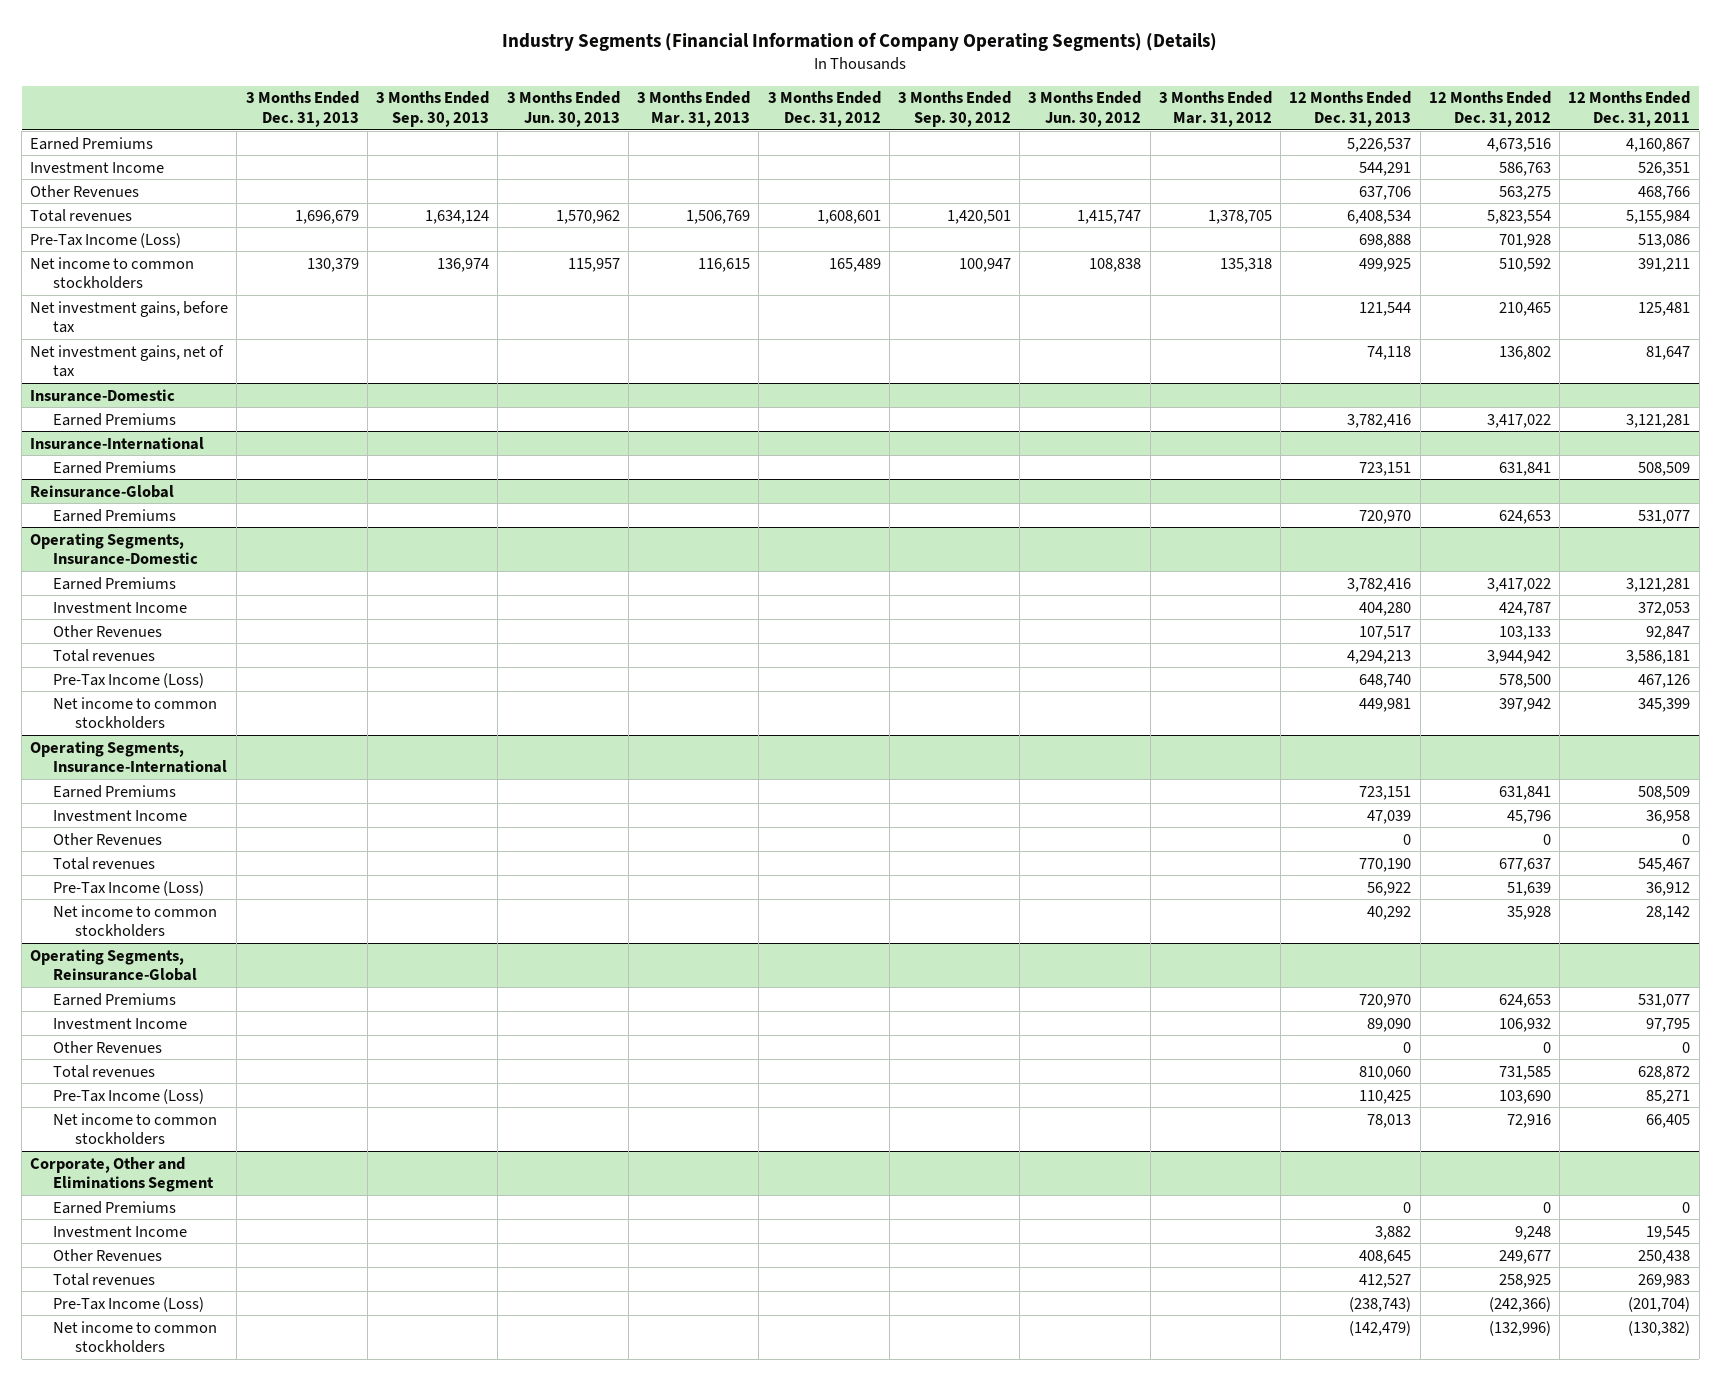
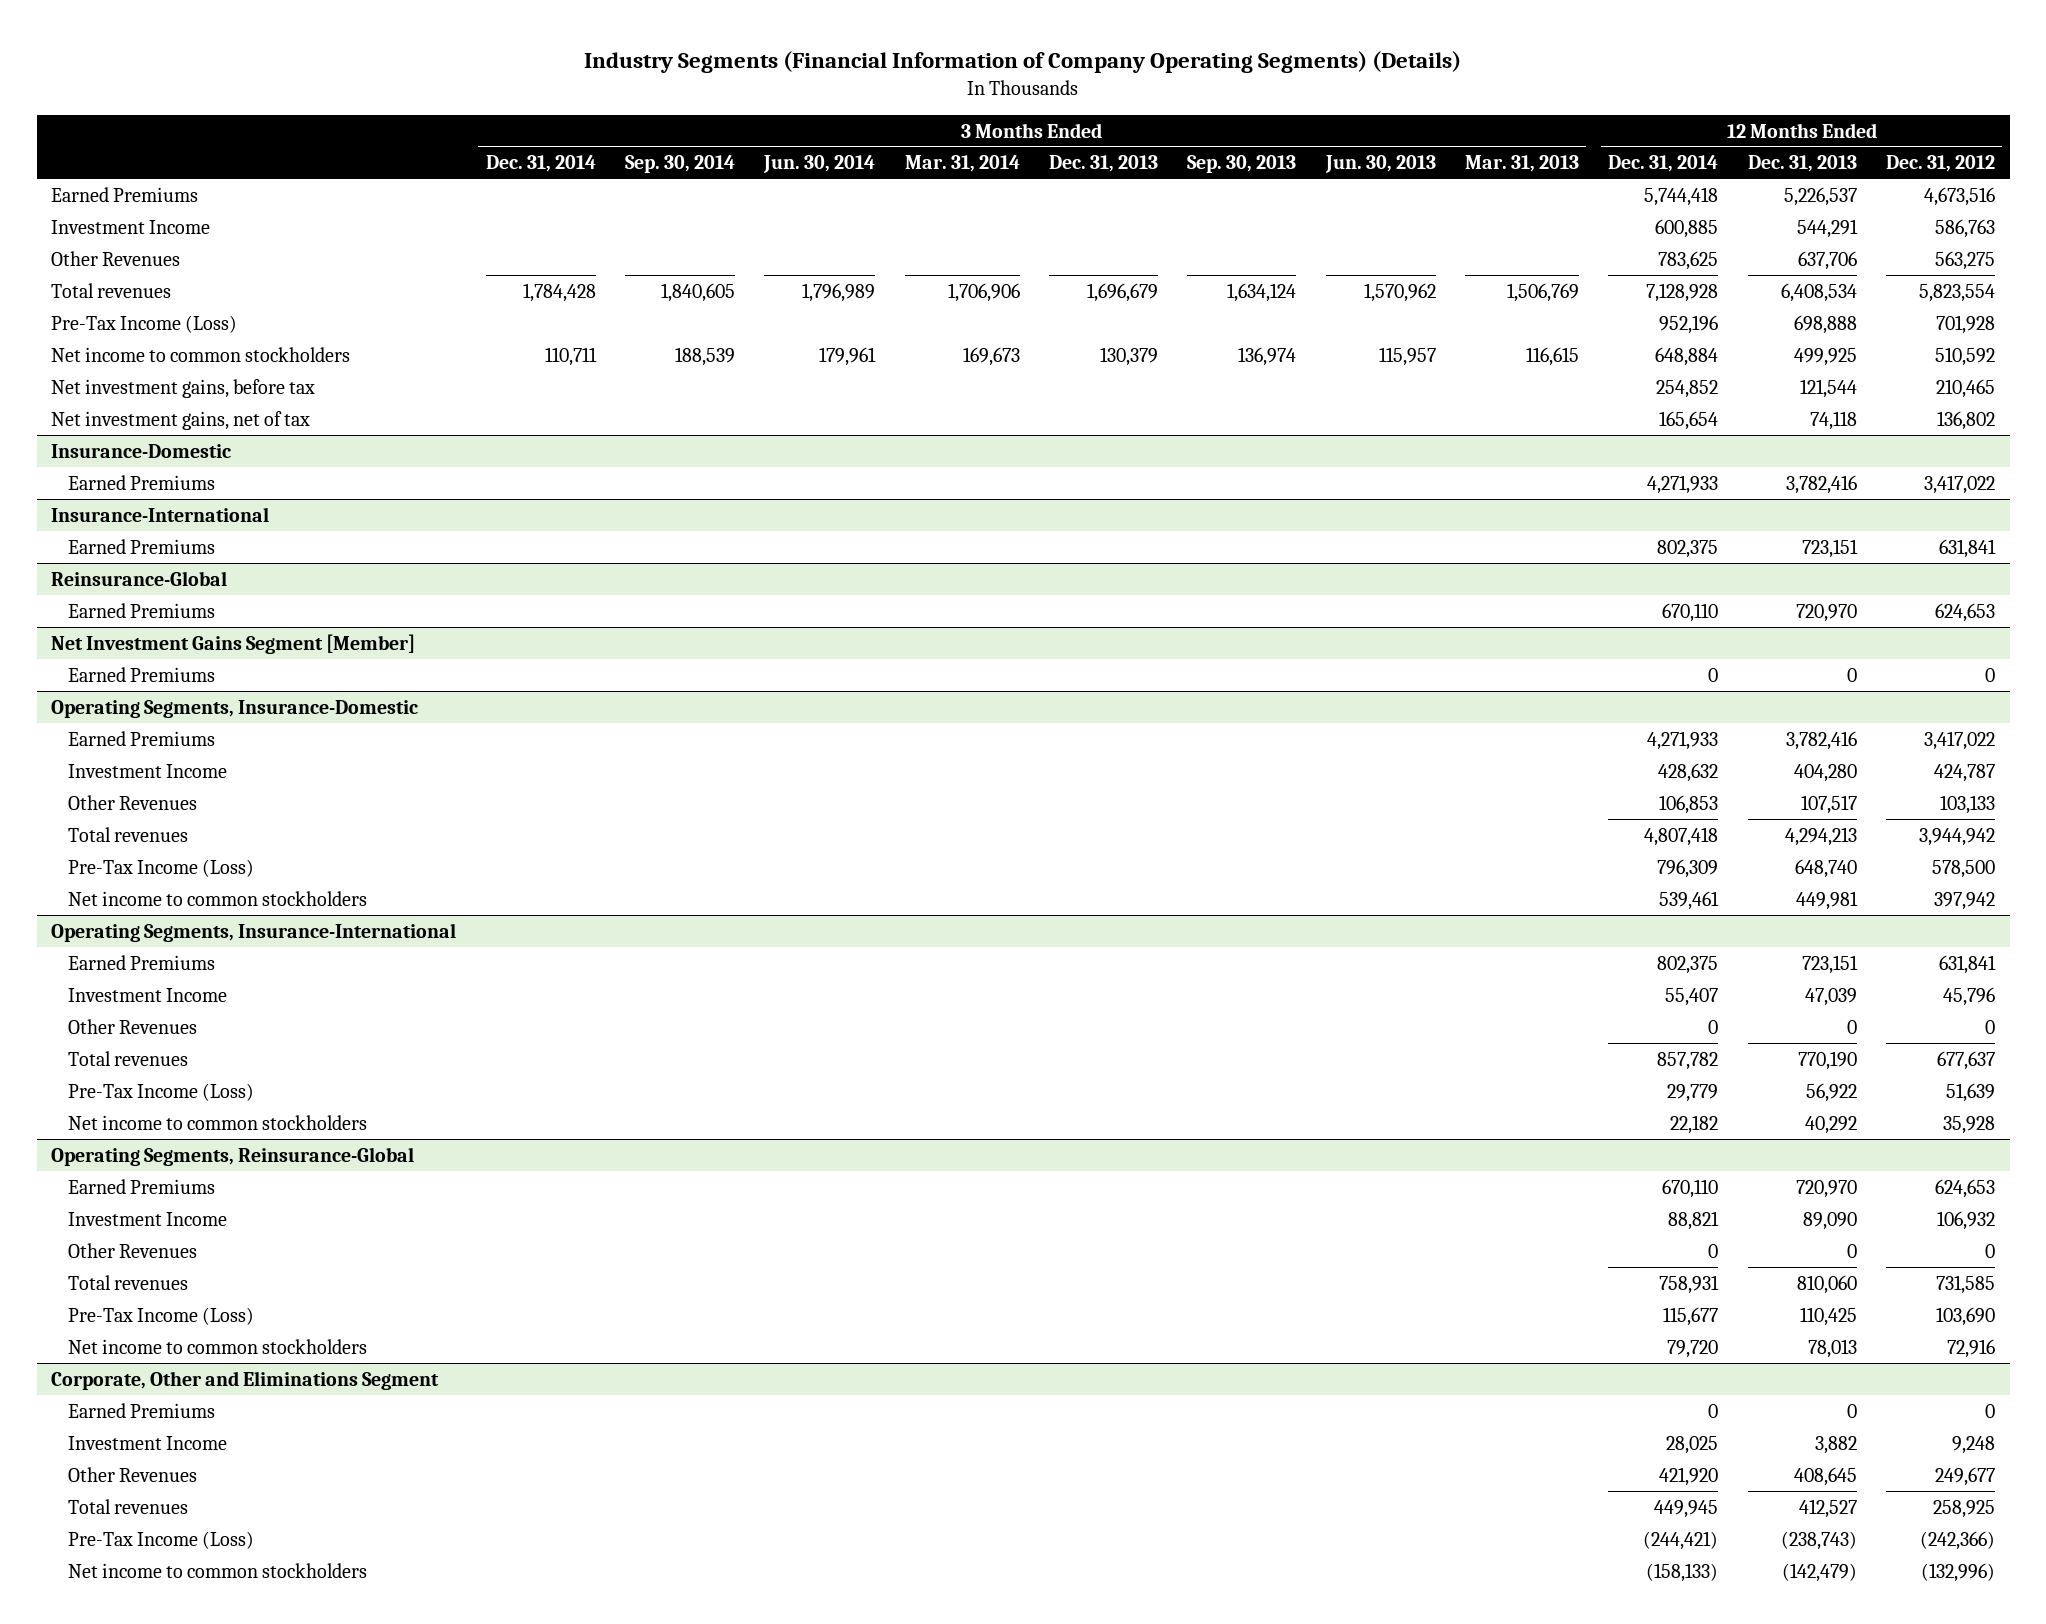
[767,91,881,128] 3 Months Ended Dec. 31, 2012 -> none
[898,91,1012,128] 3 Months Ended Sep. 30, 2012 -> none
[1028,91,1142,128] 3 Months Ended Jun. 30, 2012 -> none
[1158,91,1272,128] 3 Months Ended Mar. 31, 2012 -> none
[1568,91,1691,128] 12 Months Ended Dec. 31, 2011 -> none
none -> [485,155,596,173] Dec. 31, 2014
none -> [624,155,735,174] Sep. 30, 2014
none -> [763,155,876,174] Jun. 30, 2014
none -> [904,155,1020,173] Mar. 31, 2014
none -> [1608,155,1719,173] Dec. 31, 2014
none -> [51,633,416,654] Net Investment Gains Segment [Member]
none -> [68,666,216,682] Earned Premiums

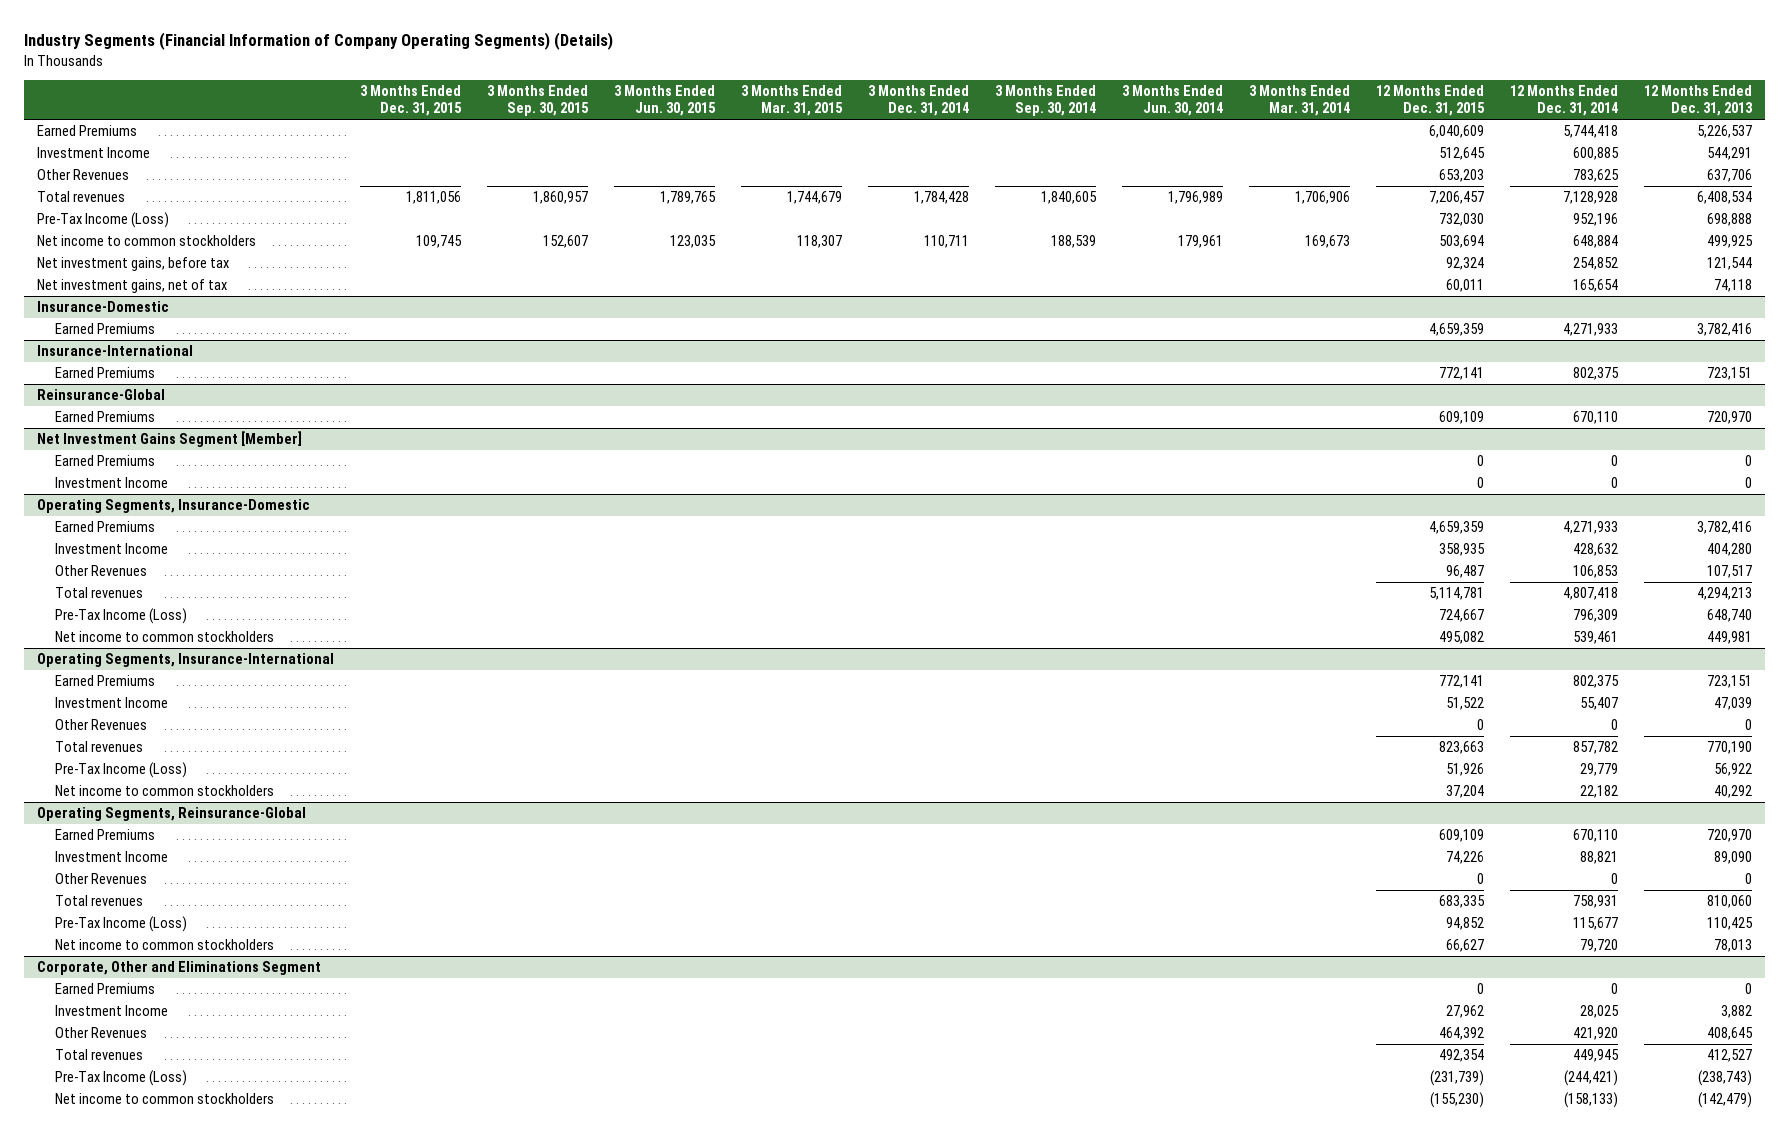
[1048,155,1158,173] Dec. 31, 2013 -> none
[1187,155,1297,174] Sep. 30, 2013 -> none
[1324,155,1436,174] Jun. 30, 2013 -> none
[1464,155,1579,173] Mar. 31, 2013 -> none
[1885,155,1995,173] Dec. 31, 2012 -> none
none -> [360,84,463,117] 3 Months Ended Dec. 31, 2015
none -> [487,84,590,117] 3 Months Ended Sep. 30, 2015
none -> [614,84,717,117] 3 Months Ended Jun. 30, 2015
none -> [741,84,844,117] 3 Months Ended Mar. 31, 2015
none -> [1376,84,1486,117] 12 Months Ended Dec. 31, 2015
none -> [54,476,168,488] Investment Income

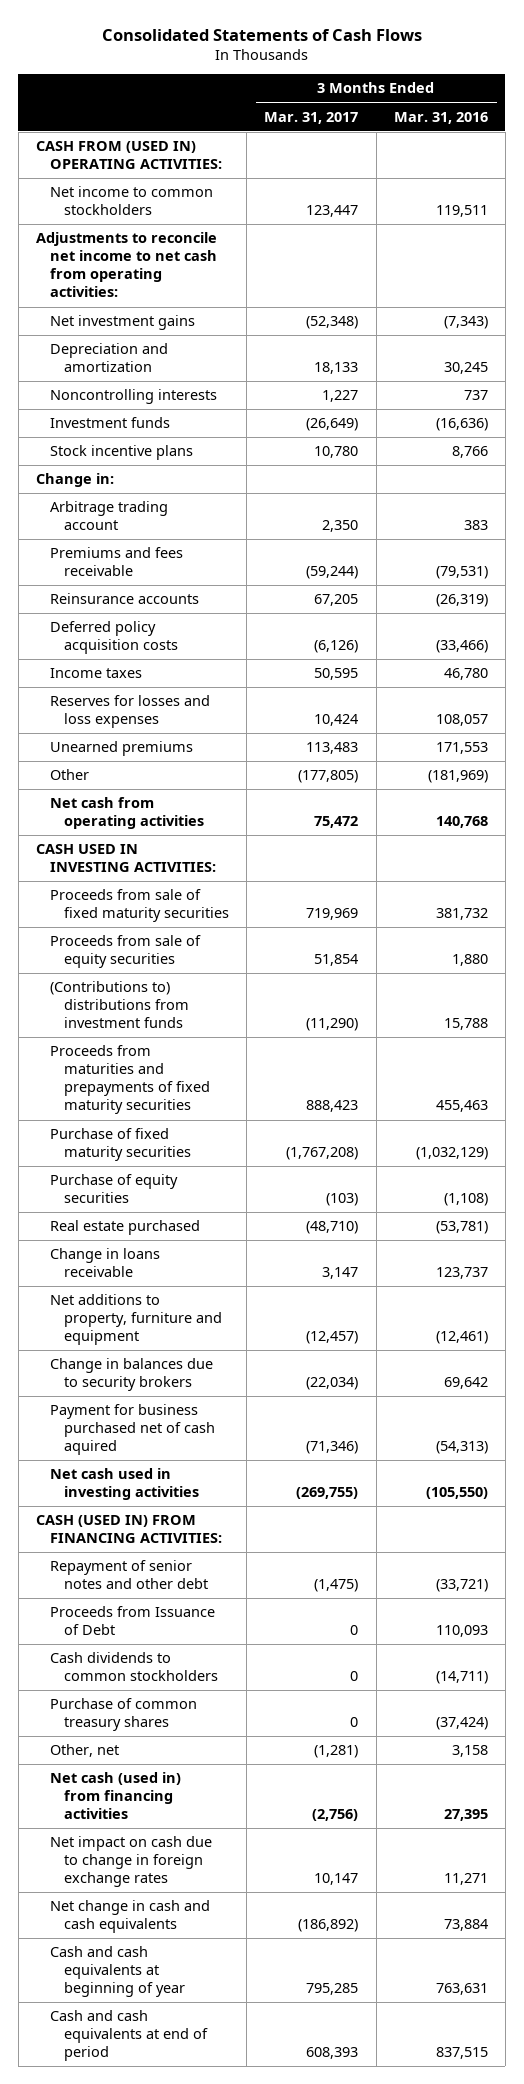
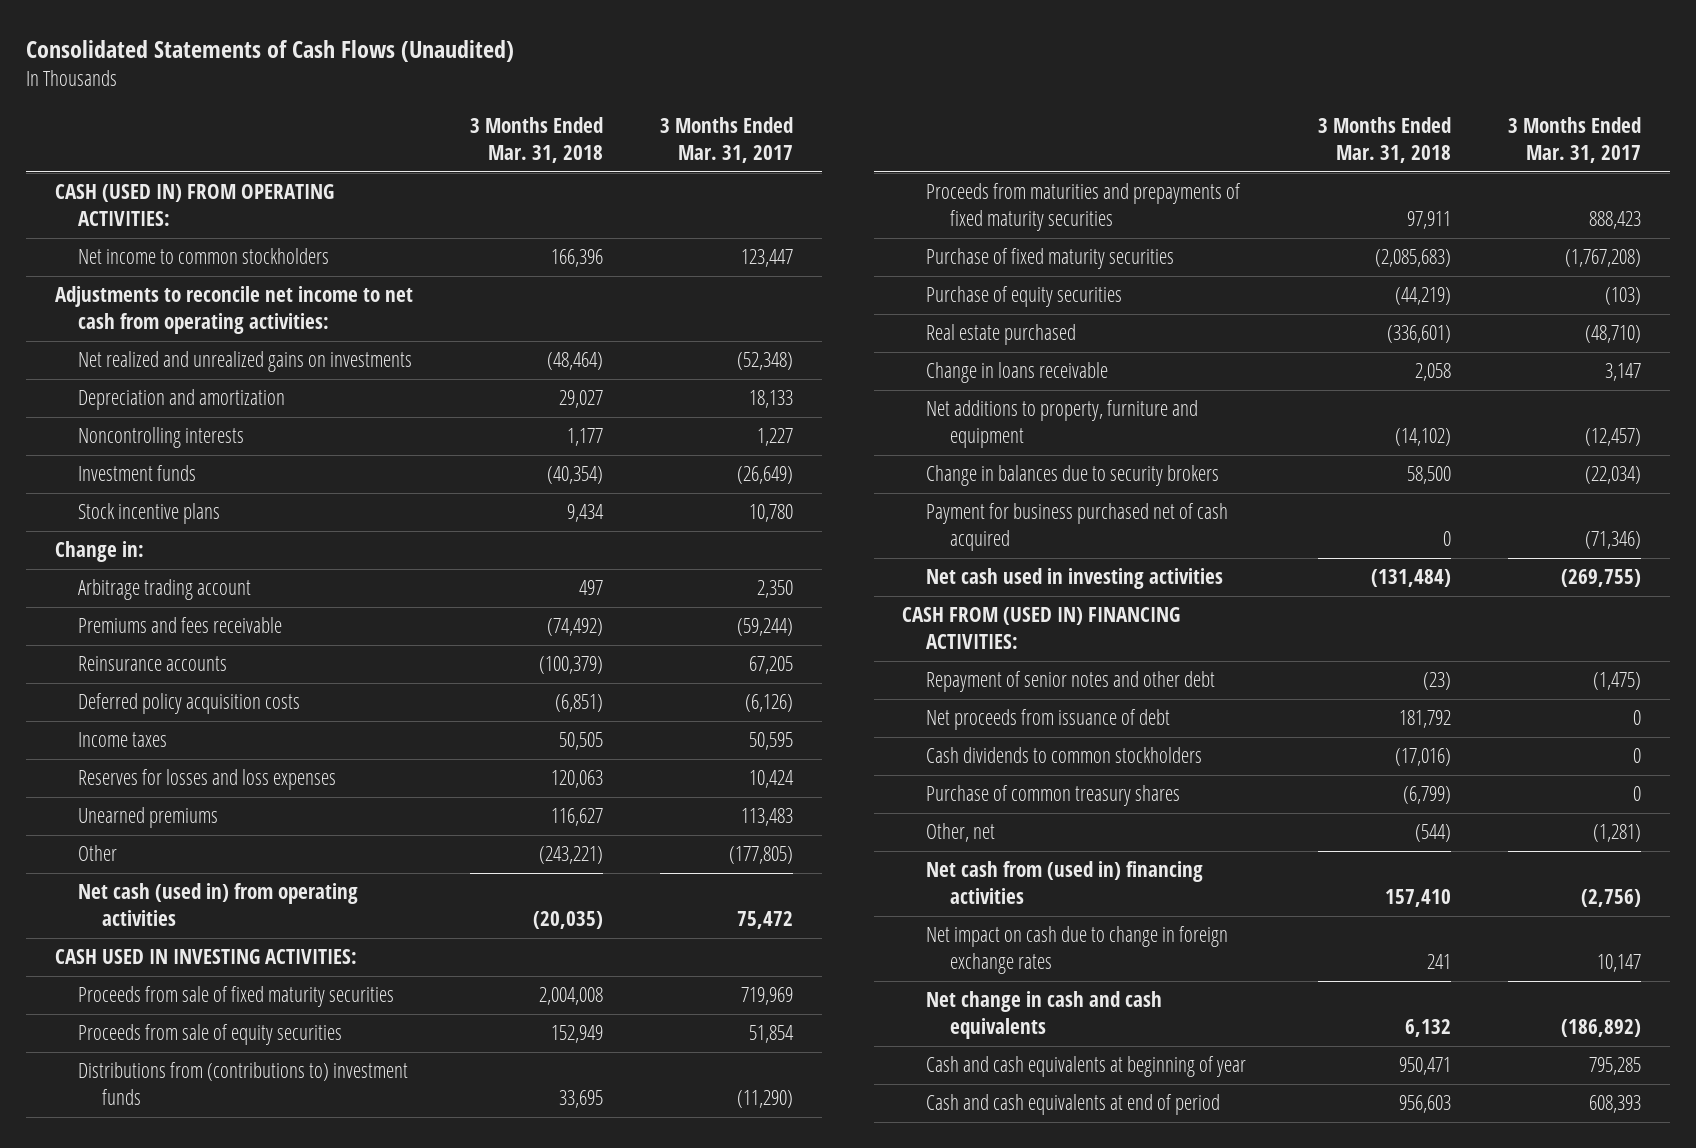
[101,28,422,41] Consolidated Statements of Cash Flows -> [26,40,515,63] Consolidated Statements of Cash Flows (Unaudited)
[393,111,488,124] Mar. 31, 2016 -> none
none -> [470,117,604,163] 3 Months Ended Mar. 31, 2018
[36,141,223,170] CASH FROM (USED IN) OPERATING ACTIVITIES: -> [54,184,334,227] CASH (USED IN) FROM OPERATING ACTIVITIES:
[50,315,196,331] Net investment gains -> [78,351,413,373] Net realized and unrealized gains on investments
[50,797,205,830] Net cash from operating activities -> [78,883,359,927] Net cash (used in) from operating activities
[50,981,190,1029] (Contributions to) distributions from investment funds -> [78,1062,409,1106] Distributions from (contributions to) investment funds
[50,1404,216,1456] Payment for business purchased net of cash aquired -> [926,503,1229,552] Payment for business purchased net of cash acquired
[36,1515,223,1544] CASH (USED IN) FROM FINANCING ACTIVITIES: -> [902,607,1181,650] CASH FROM (USED IN) FINANCING ACTIVITIES:
[50,1606,216,1636] Proceeds from Issuance of Debt -> [926,709,1171,731] Net proceeds from issuance of debt
[50,1772,182,1820] Net cash (used in) from financing activities -> [926,861,1204,905] Net cash from (used in) financing activities

